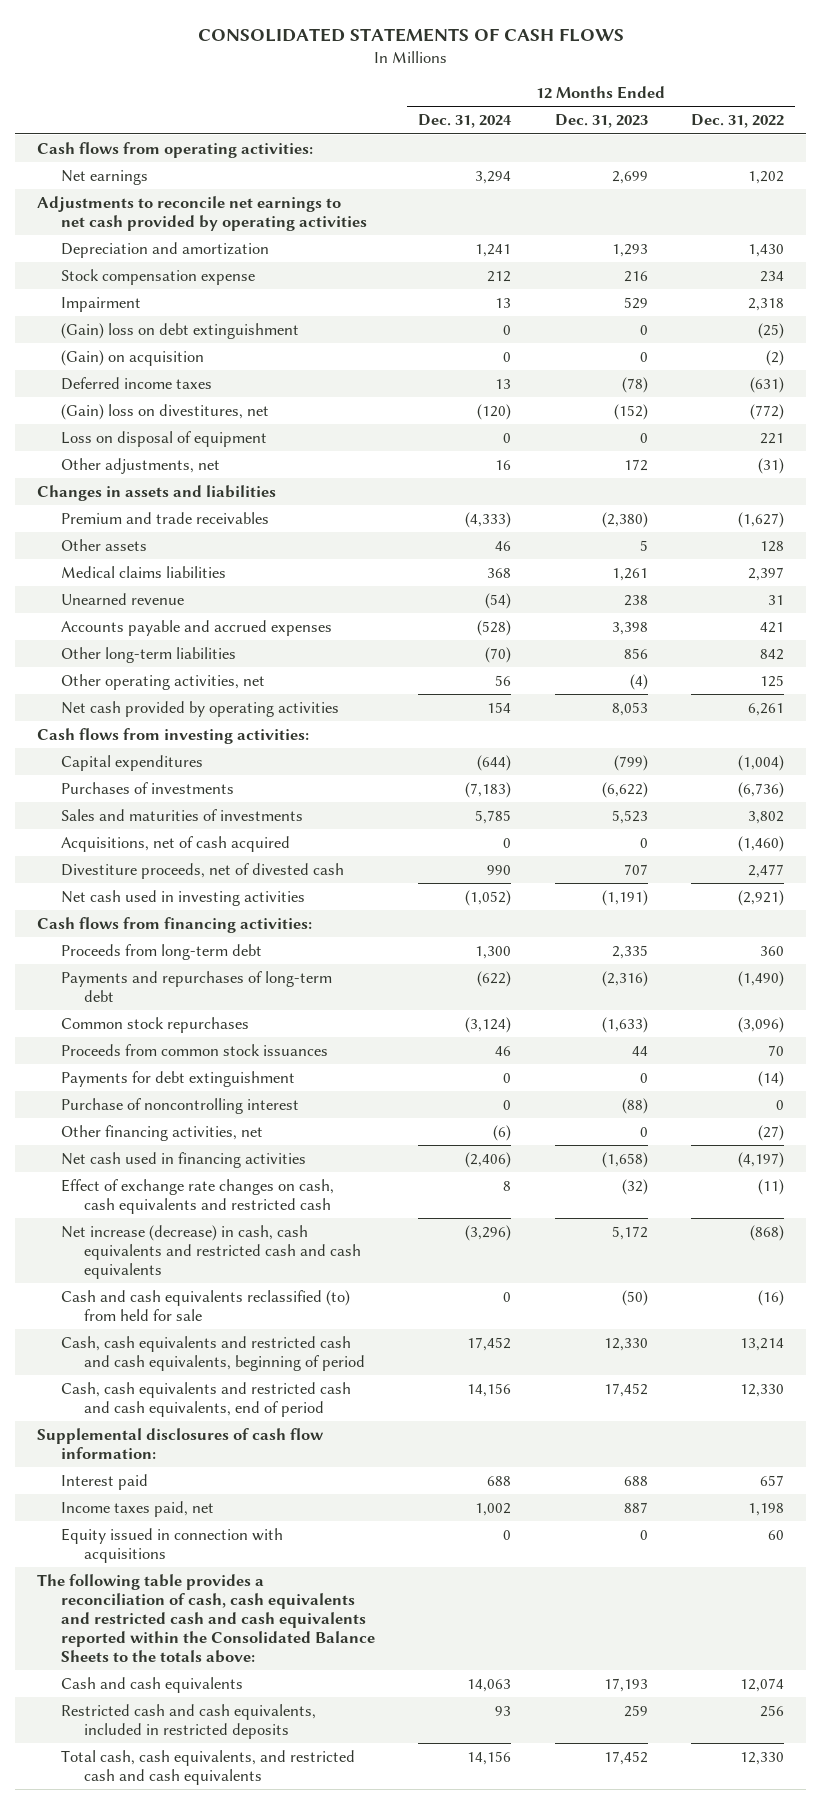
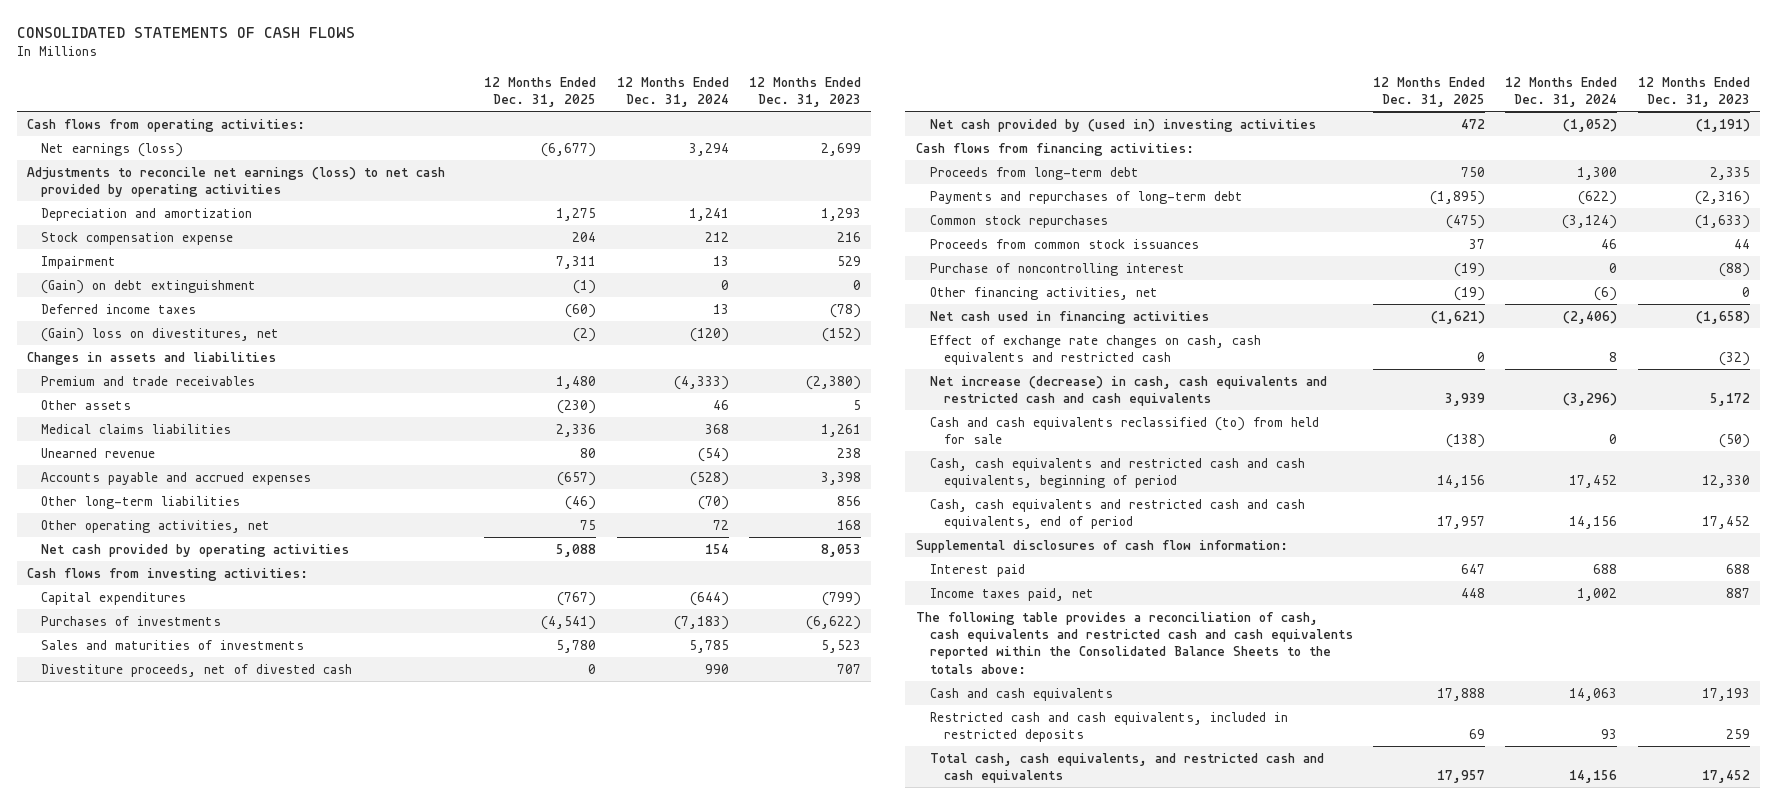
[691,114,785,129] Dec. 31, 2022 -> none
none -> [484,76,597,107] 12 Months Ended Dec. 31, 2025
[60,170,148,186] Net earnings -> [40,142,183,157] Net earnings (loss)
[37,196,367,231] Adjustments to reconcile net earnings to net cash provided by operating activities -> [26,166,445,198] Adjustments to reconcile net earnings (loss) to net cash provided by operating activities
[60,350,204,367] (Gain) on acquisition -> none
[60,323,299,340] (Gain) loss on debt extinguishment -> [40,279,256,294] (Gain) on debt extinguishment
[60,431,267,448] Loss on disposal of equipment -> none
[60,458,220,475] Other adjustments, net -> none
[495,675,512,687] 56 -> [712,519,729,530] 72
[629,674,648,691] (4) -> [837,519,862,530] 168
[60,836,290,853] Acquisitions, net of cash acquired -> none
[60,890,305,907] Net cash used in investing activities -> [929,118,1316,132] Net cash provided by (used in) investing activities
[60,1071,295,1088] Payments for debt extinguishment -> none
[60,1528,283,1563] Equity issued in connection with acquisitions -> none

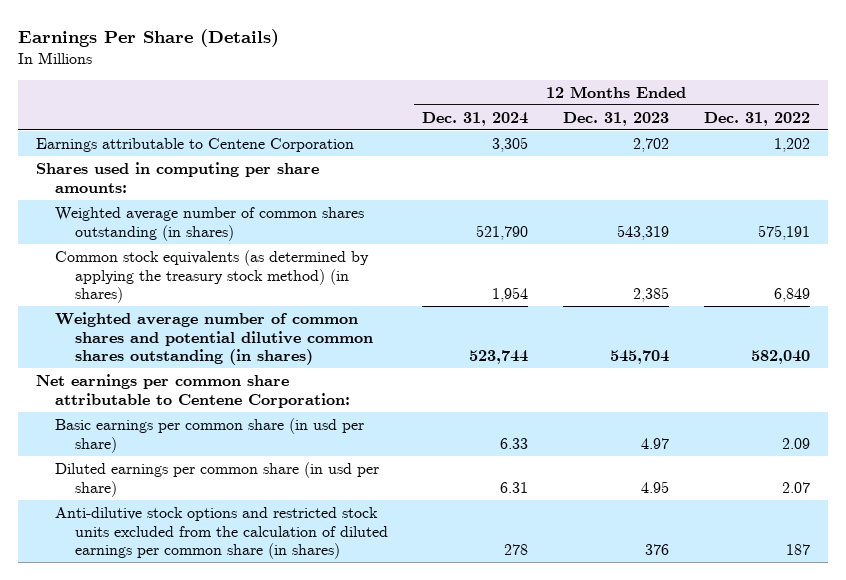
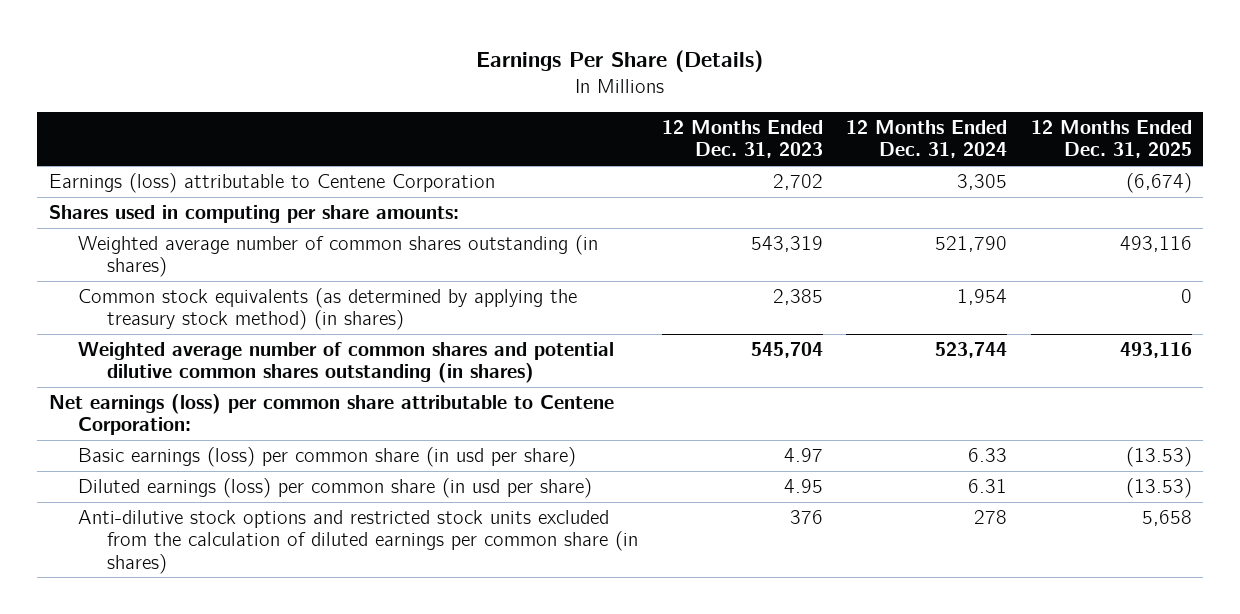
[704,111,811,126] Dec. 31, 2022 -> none
none -> [1030,120,1192,159] 12 Months Ended Dec. 31, 2025
[35,137,354,152] Earnings attributable to Centene Corporation -> [48,172,495,193] Earnings (loss) attributable to Centene Corporation
[35,373,351,408] Net earnings per common share attributable to Centene Corporation: -> [48,393,614,436] Net earnings (loss) per common share attributable to Centene Corporation:
[55,417,365,453] Basic earnings per common share (in usd per share) -> [77,446,576,467] Basic earnings (loss) per common share (in usd per share)
[55,461,380,497] Diluted earnings per common share (in usd per share) -> [77,477,592,498] Diluted earnings (loss) per common share (in usd per share)

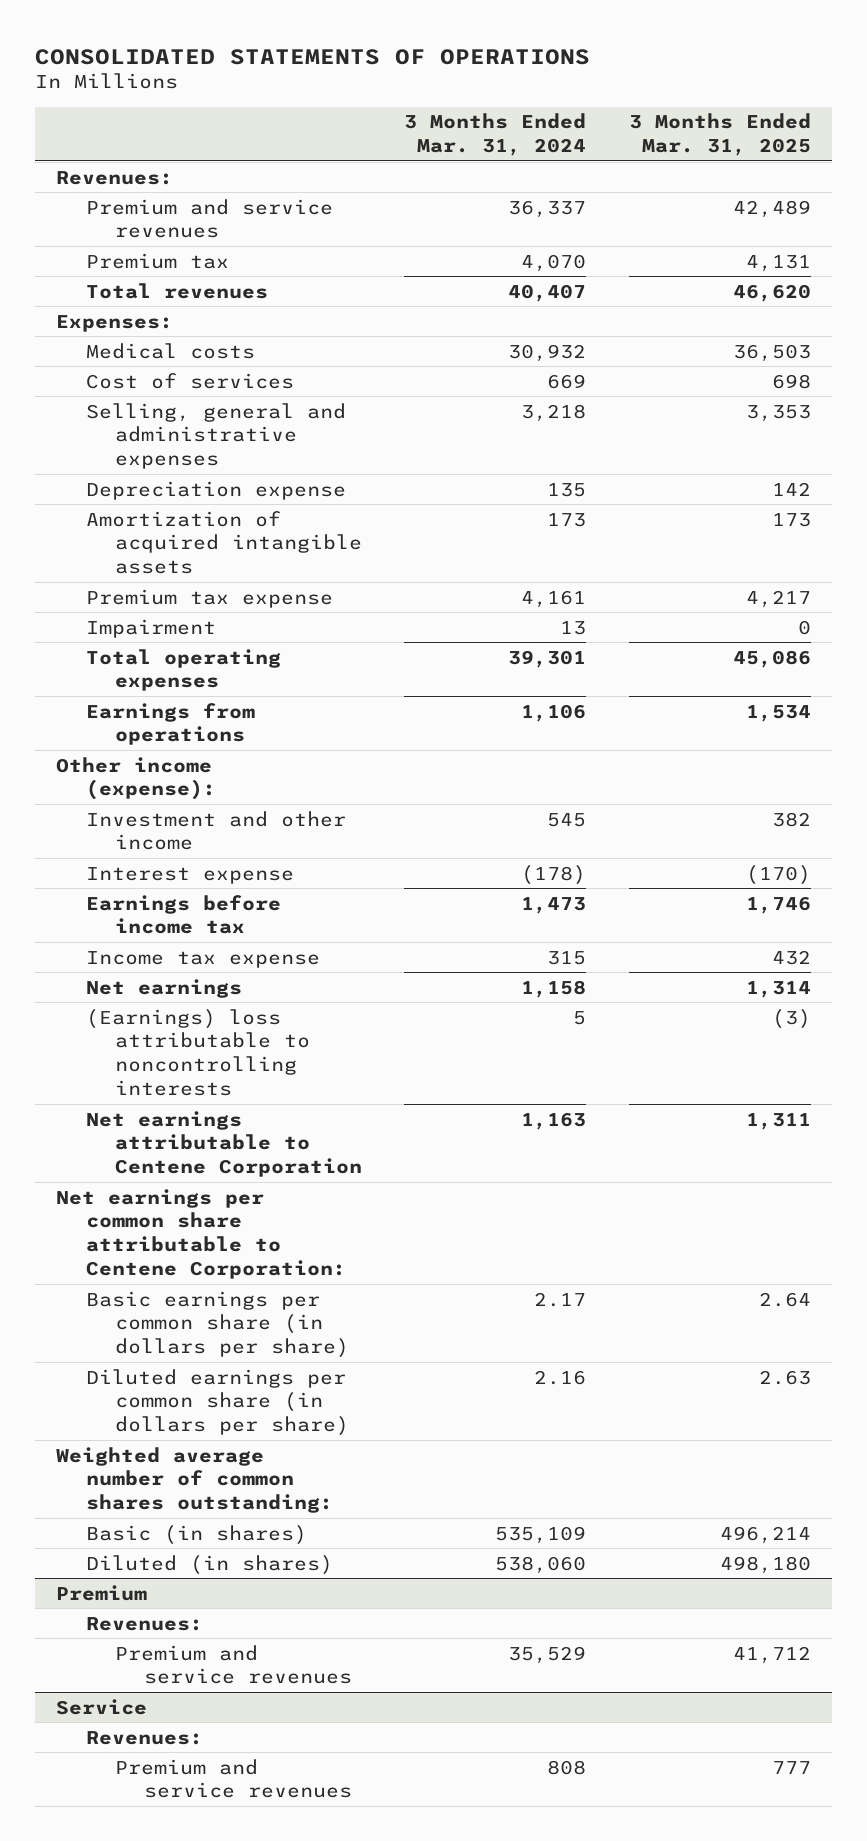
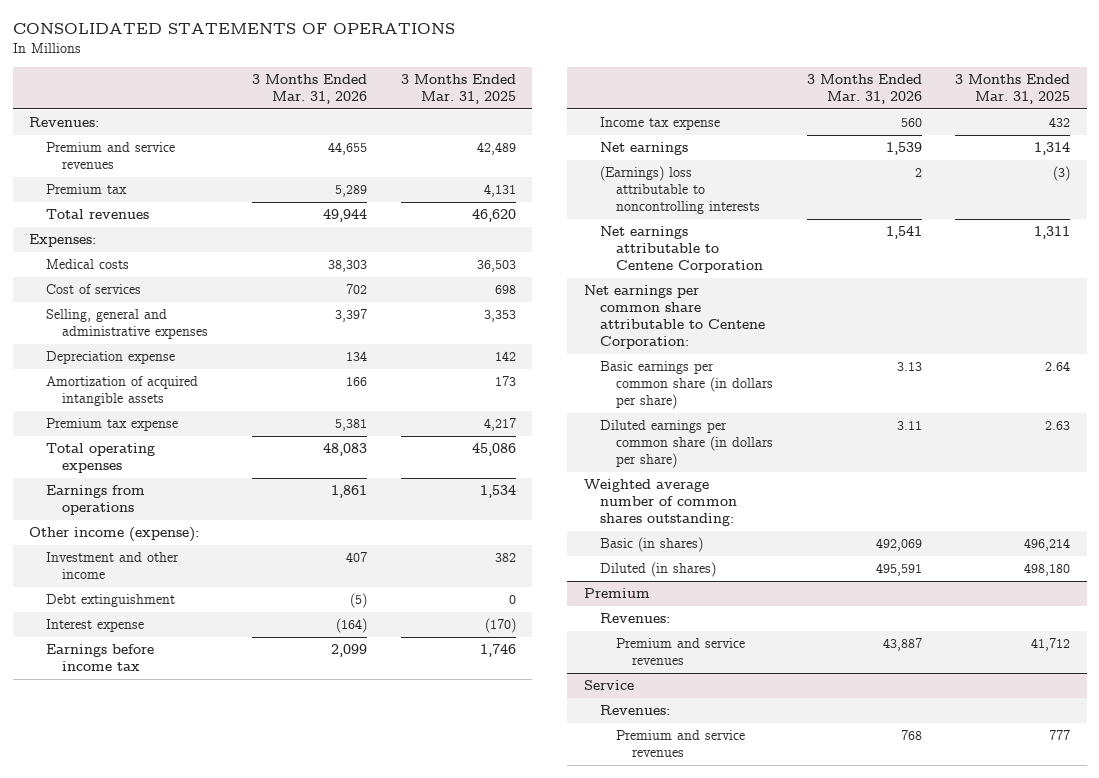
[404,113,587,157] 3 Months Ended Mar. 31, 2024 -> none
none -> [252,74,368,105] 3 Months Ended Mar. 31, 2026
[85,618,216,638] Impairment -> none
none -> [45,594,175,608] Debt extinguishment

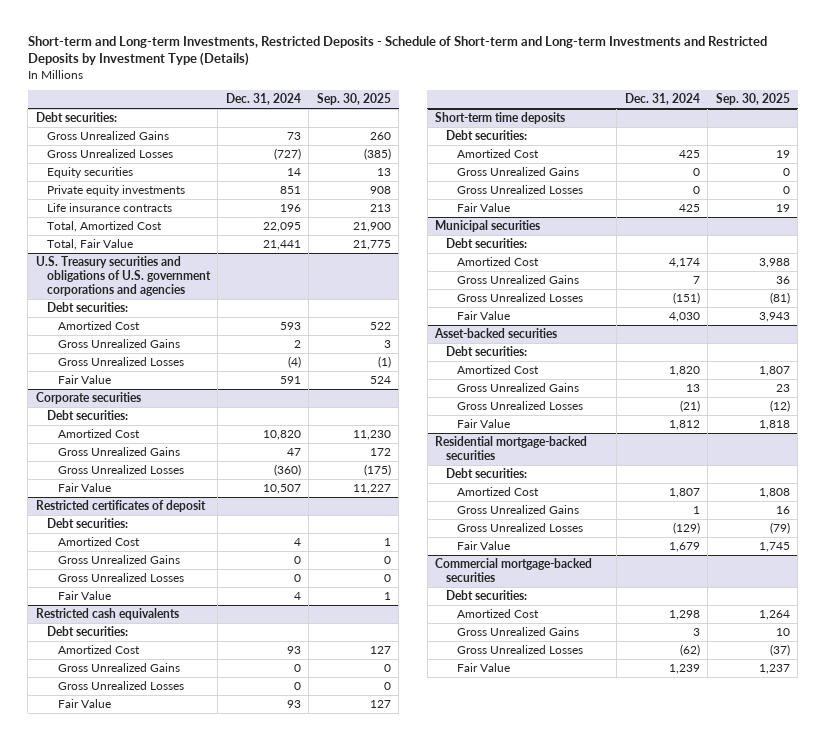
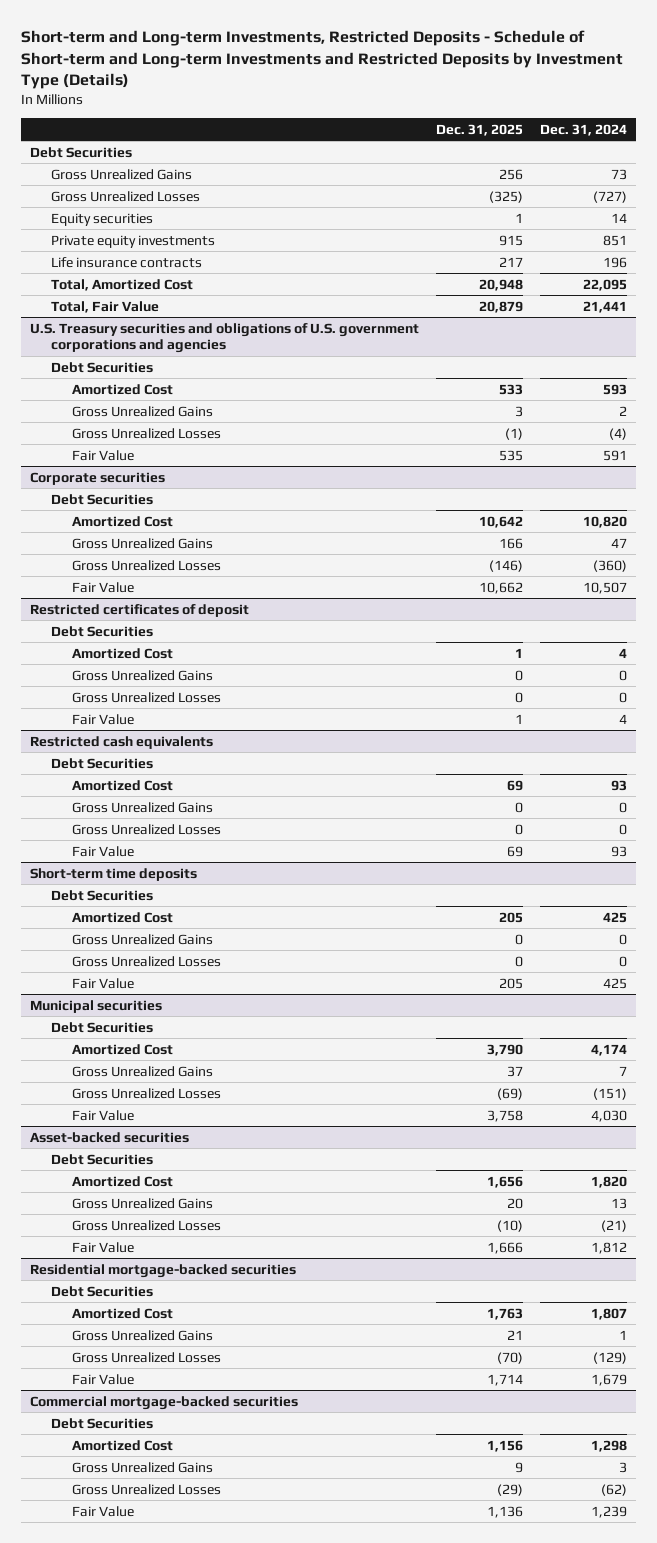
[316,93,391,106] Sep. 30, 2025 -> none
none -> [435,123,523,136] Dec. 31, 2025
[35,112,117,123] Debt securities: -> [29,146,132,158] Debt Securities
[46,302,128,313] Debt securities: -> [50,361,153,373] Debt Securities
[46,410,128,421] Debt securities: -> [50,493,153,505] Debt Securities
[46,518,128,529] Debt securities: -> [50,625,153,637] Debt Securities
[46,626,128,637] Debt securities: -> [50,757,153,769] Debt Securities
[445,130,527,141] Debt securities: -> [50,889,153,901] Debt Securities
[445,238,527,249] Debt securities: -> [50,1021,153,1033] Debt Securities
[445,346,527,357] Debt securities: -> [50,1153,153,1165] Debt Securities
[445,468,527,479] Debt securities: -> [50,1285,153,1297] Debt Securities
[445,590,527,601] Debt securities: -> [50,1417,153,1429] Debt Securities

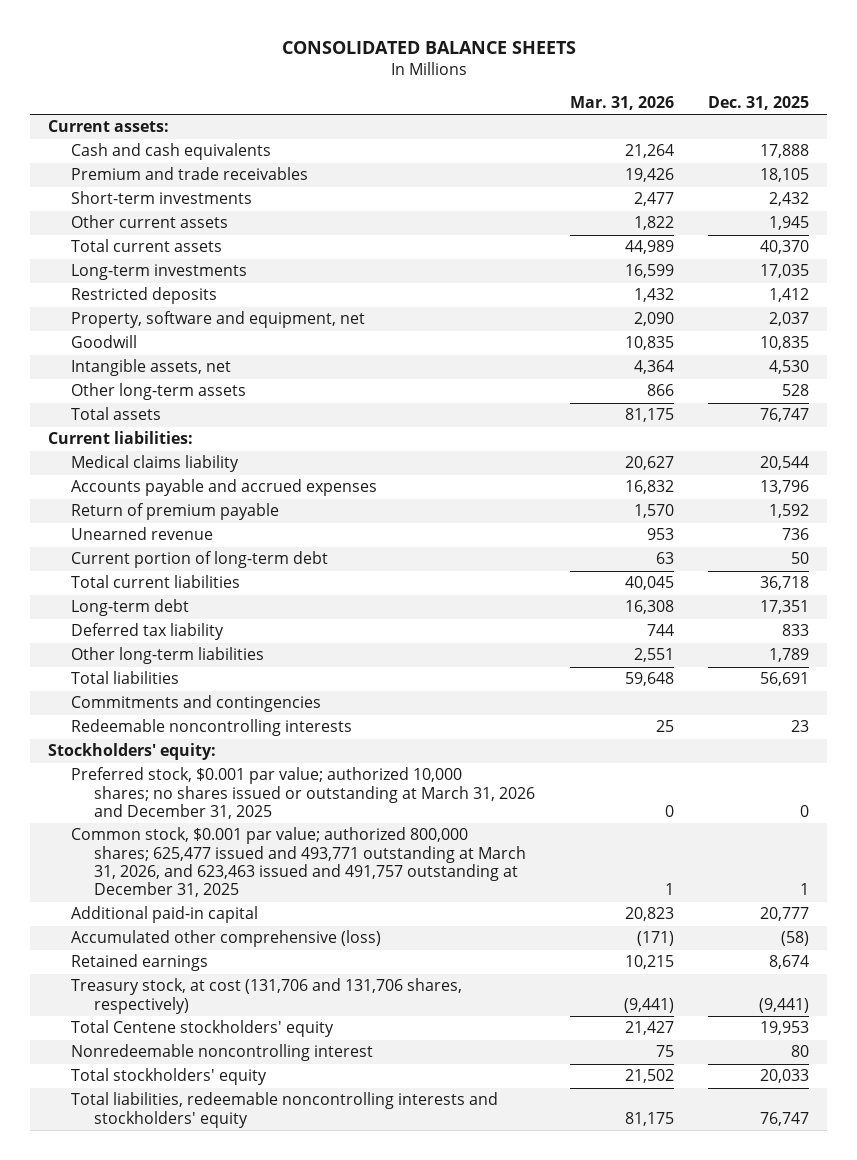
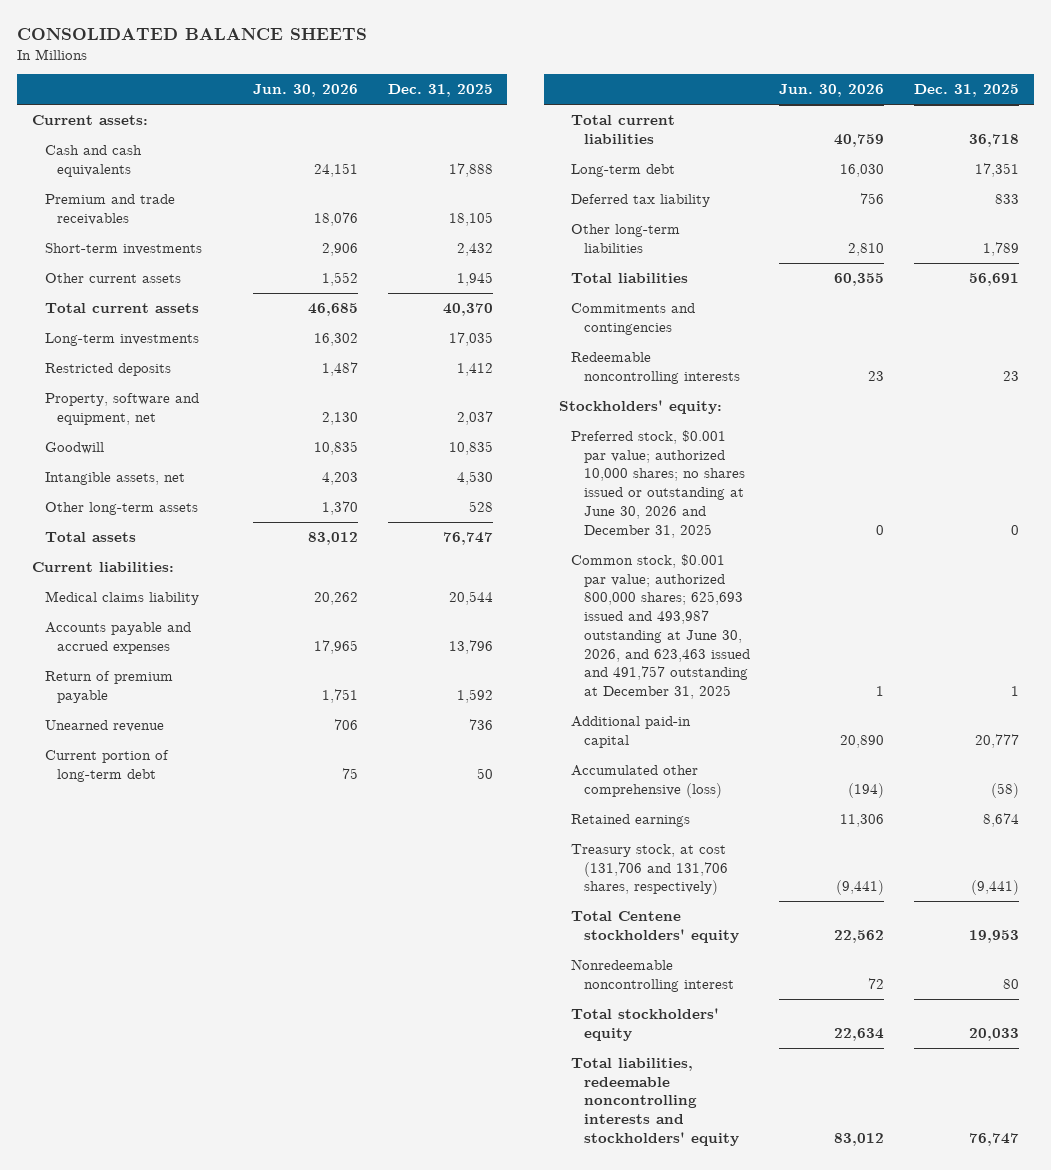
[569,96,674,111] Mar. 31, 2026 -> none
none -> [252,84,358,98] Jun. 30, 2026
[70,767,536,820] Preferred stock, $0.001 par value; authorized 10,000 shares; no shares issued or outstanding at March 31, 2026 and December 31, 2025 -> [571,430,745,538] Preferred stock, $0.001 par value; authorized 10,000 shares; no shares issued or outstanding at June 30, 2026 and December 31, 2025
[70,827,527,898] Common stock, $0.001 par value; authorized 800,000 shares; 625,477 issued and 493,771 outstanding at March 31, 2026, and 623,463 issued and 491,757 outstanding at December 31, 2025 -> [571,554,750,700] Common stock, $0.001 par value; authorized 800,000 shares; 625,693 issued and 493,987 outstanding at June 30, 2026, and 623,463 issued and 491,757 outstanding at December 31, 2025

